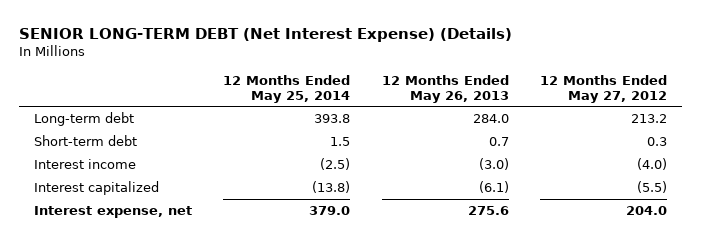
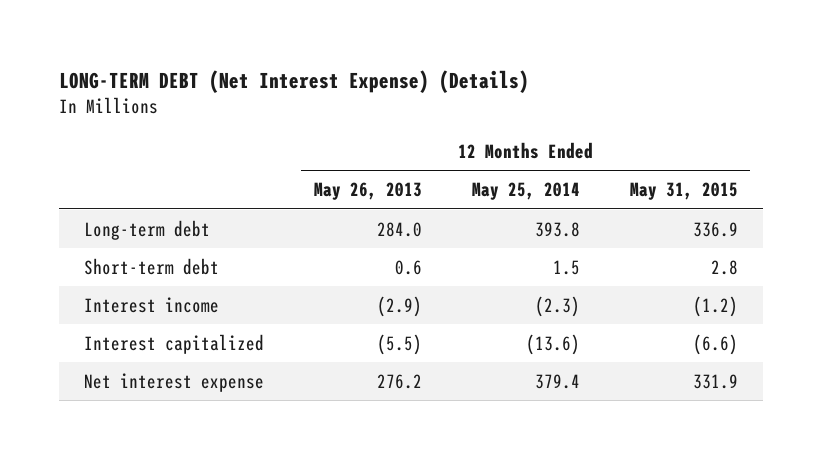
[18,27,512,42] SENIOR LONG-TERM DEBT (Net Interest Expense) (Details) -> [58,69,529,93] LONG-TERM DEBT (Net Interest Expense) (Details)
[539,74,667,103] 12 Months Ended May 27, 2012 -> none
none -> [629,181,738,200] May 31, 2015
[488,137,509,147] 0.7 -> [394,259,422,275] 0.6
[320,158,351,171] (2.5) -> [534,295,580,317] (2.3)
[478,158,509,171] (3.0) -> [376,295,422,317] (2.9)
[312,181,351,194] (13.8) -> [525,333,580,355] (13.6)
[478,181,509,194] (6.1) -> [376,333,422,355] (5.5)
[34,206,193,219] Interest expense, net -> [83,372,264,392] Net interest expense
[309,206,351,216] 379.0 -> [534,373,580,389] 379.4
[467,206,509,216] 275.6 -> [376,373,422,389] 276.2

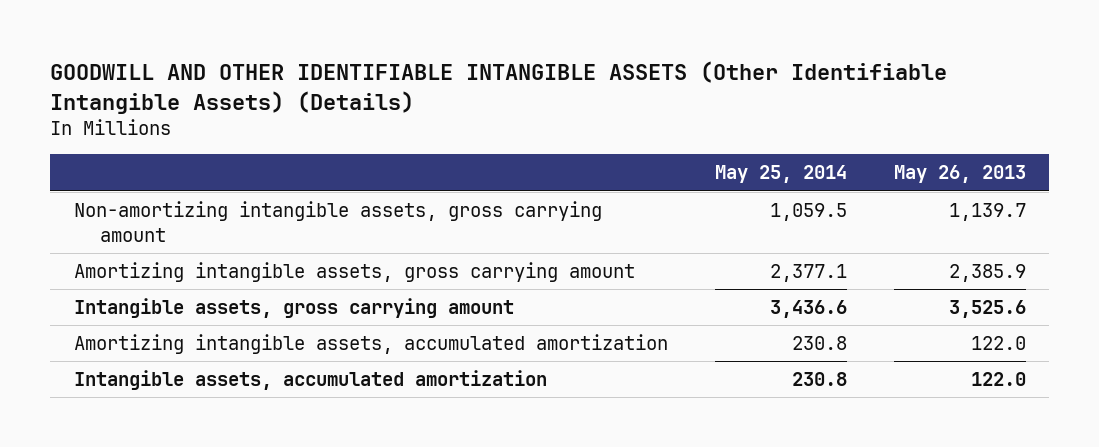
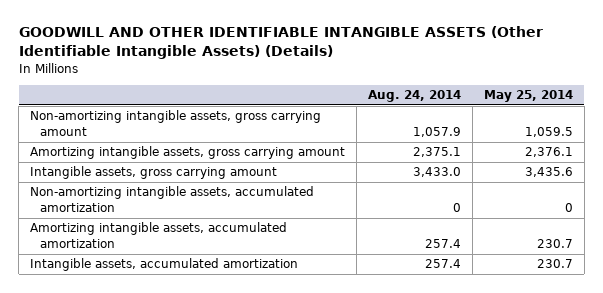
[893,165,1026,184] May 26, 2013 -> none
none -> [367,90,461,103] Aug. 24, 2014
[769,264,847,283] 2,377.1 -> [524,147,573,158] 2,376.1
[769,300,847,319] 3,436.6 -> [524,167,573,178] 3,435.6
none -> [29,186,314,213] Non-amortizing intangible assets, accumulated amortization
[791,336,847,351] 230.8 -> [536,239,573,249] 230.7
[791,372,847,387] 230.8 -> [536,259,573,269] 230.7

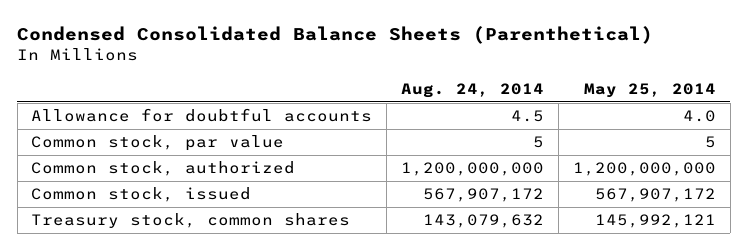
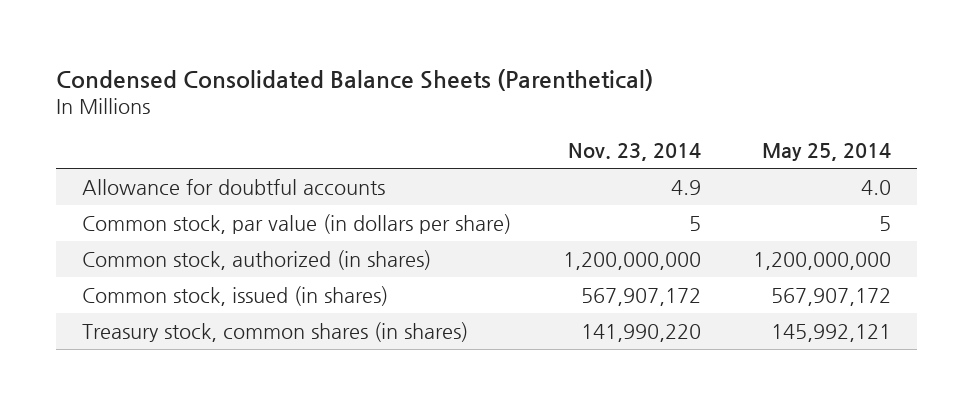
[401,82,545,98] Aug. 24, 2014 -> none
none -> [568,143,702,162] Nov. 23, 2014
[31,135,285,152] Common stock, par value -> [82,213,512,234] Common stock, par value (in dollars per share)
[31,161,296,177] Common stock, authorized -> [82,249,432,270] Common stock, authorized (in shares)
[31,187,252,203] Common stock, issued -> [82,285,389,306] Common stock, issued (in shares)
[31,213,351,229] Treasury stock, common shares -> [82,321,469,342] Treasury stock, common shares (in shares)

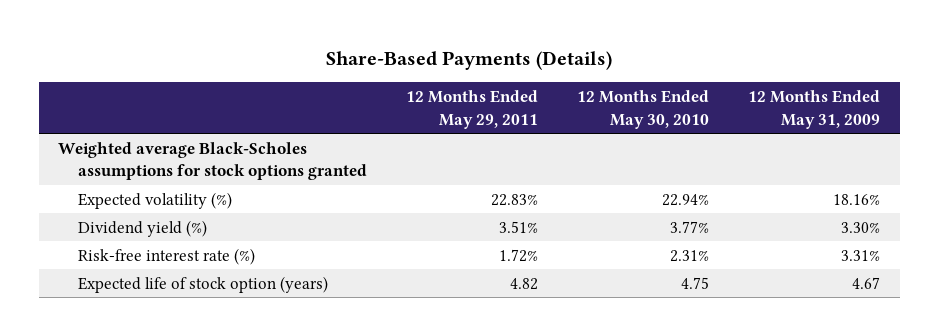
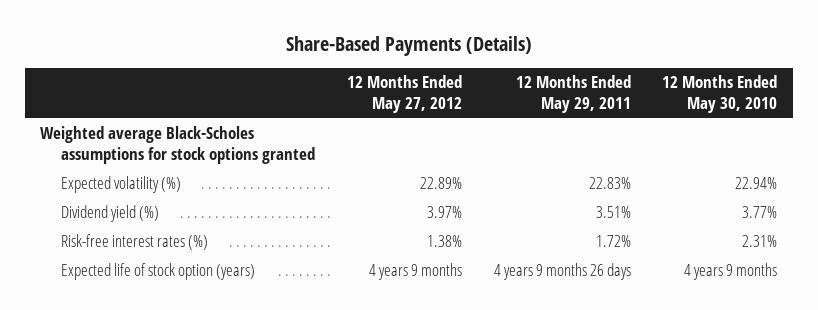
[748,90,881,129] 12 Months Ended May 31, 2009 -> none
none -> [346,75,462,114] 12 Months Ended May 27, 2012
[77,247,255,265] Risk-free interest rate (%) -> [61,234,209,251] Risk-free interest rates (%)
[510,277,539,290] 4.82 -> [493,263,631,281] 4 years 9 months 26 days
[681,276,710,289] 4.75 -> [684,263,778,281] 4 years 9 months

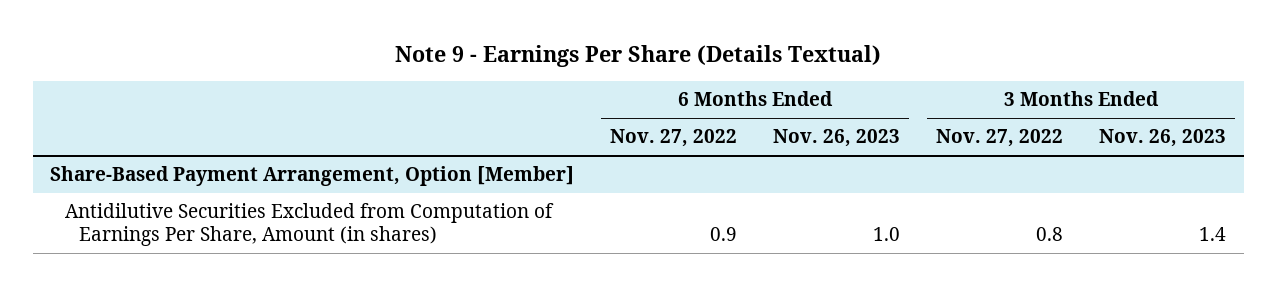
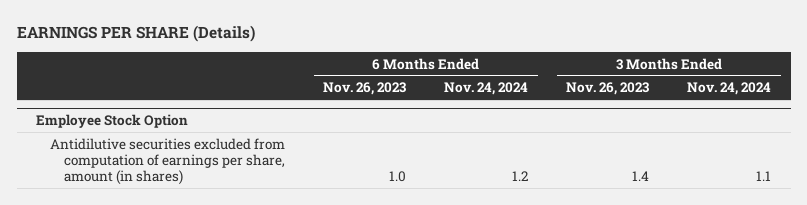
[395,44,882,67] Note 9 - Earnings Per Share (Details Textual) -> [16,25,255,43] EARNINGS PER SHARE (Details)
[610,129,738,148] Nov. 27, 2022 -> none
[935,129,1063,148] Nov. 27, 2022 -> none
none -> [444,82,529,96] Nov. 24, 2024
none -> [687,82,772,96] Nov. 24, 2024
[50,166,575,187] Share-Based Payment Arrangement, Option [Member] -> [35,113,188,128] Employee Stock Option
[64,203,554,247] Antidilutive Securities Excluded from Computation of Earnings Per Share, Amount (in shares) -> [50,137,286,185] Antidilutive securities excluded from computation of earnings per share, amount (in shares)

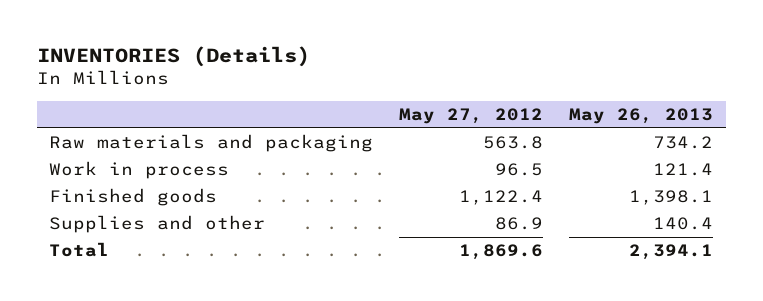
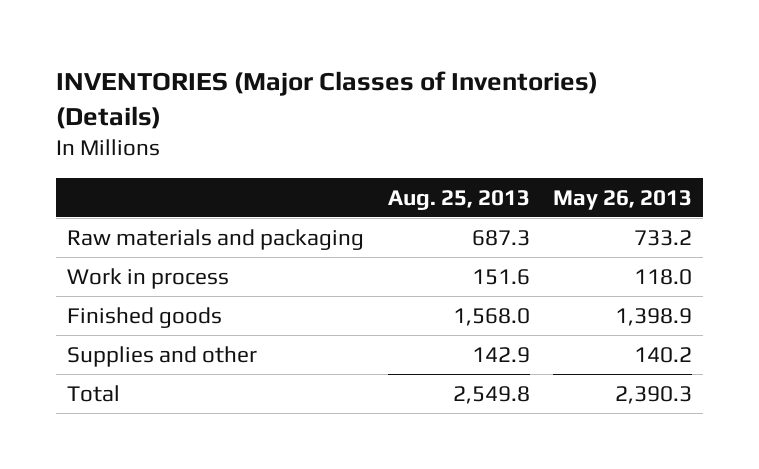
[36,46,310,68] INVENTORIES (Details) -> [55,71,598,130] INVENTORIES (Major Classes of Inventories) (Details)
[399,108,544,125] May 27, 2012 -> none
none -> [387,189,530,210] Aug. 25, 2013
[653,136,714,150] 734.2 -> [633,229,692,246] 733.2
[653,163,714,177] 121.4 -> [633,268,692,285] 118.0
[629,190,714,206] 1,398.1 -> [614,307,692,326] 1,398.9
[653,217,714,231] 140.4 -> [633,346,692,363] 140.2
[629,244,714,261] 2,394.1 -> [614,385,692,404] 2,390.3

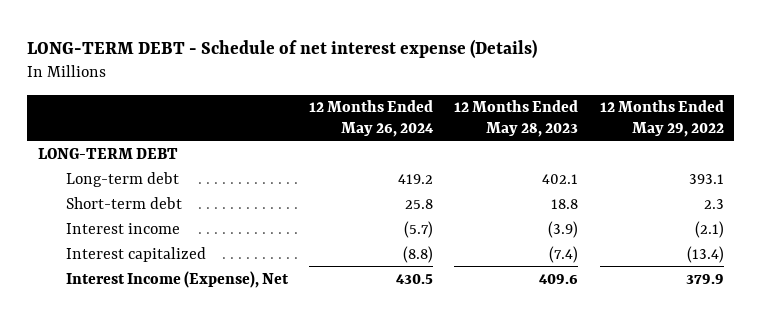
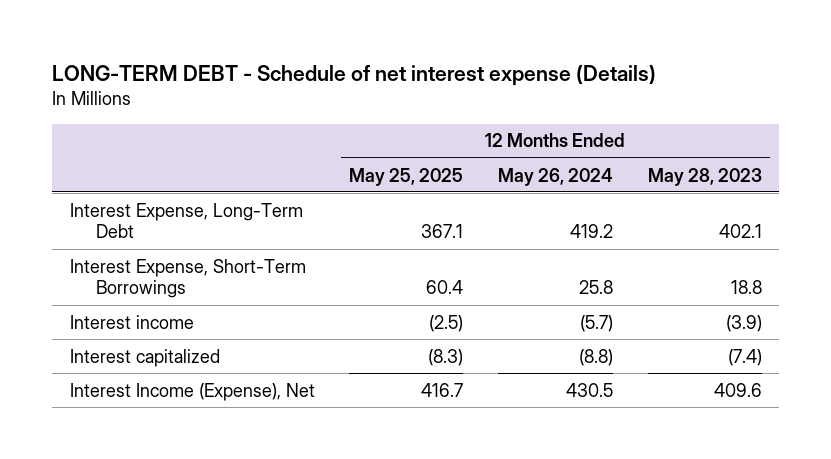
[599,100,724,137] 12 Months Ended May 29, 2022 -> none
none -> [349,167,464,186] May 25, 2025
[38,147,179,159] LONG-TERM DEBT -> none
[65,171,179,187] Long-term debt -> [69,202,303,239] Interest Expense, Long-Term Debt
[65,196,182,209] Short-term debt -> [69,258,306,299] Interest Expense, Short-Term Borrowings

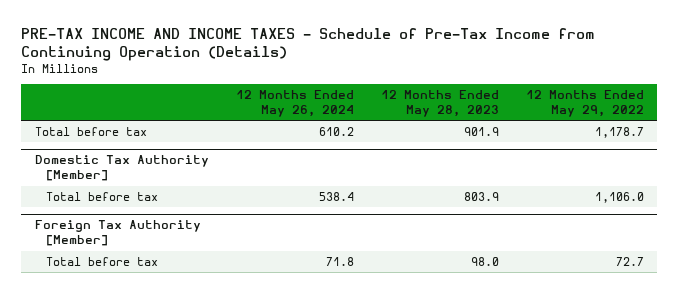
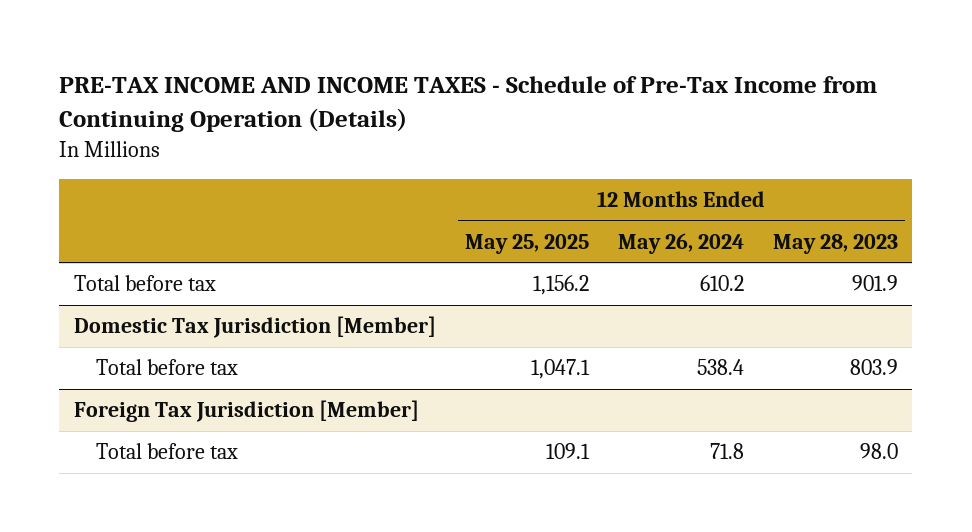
[525,90,644,118] 12 Months Ended May 29, 2022 -> none
none -> [464,233,589,254] May 25, 2025
[34,155,209,182] Domestic Tax Authority [Member] -> [73,316,436,339] Domestic Tax Jurisdiction [Member]
[34,220,201,247] Foreign Tax Authority [Member] -> [73,400,419,423] Foreign Tax Jurisdiction [Member]

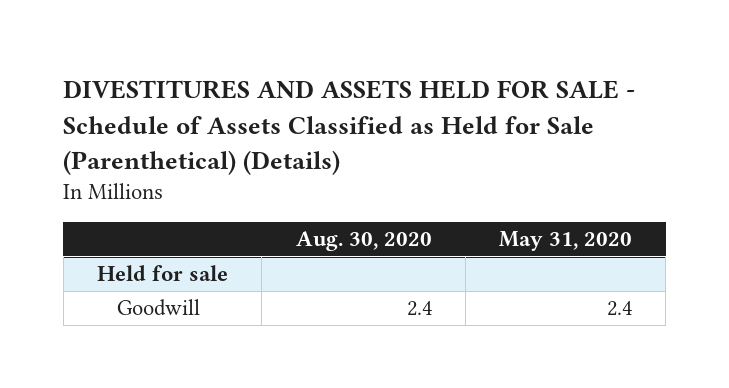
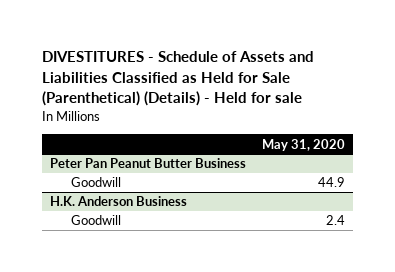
[63,80,636,175] DIVESTITURES AND ASSETS HELD FOR SALE - Schedule of Assets Classified as Held for Sale (Parenthetical) (Details) -> [41,51,314,107] DIVESTITURES - Schedule of Assets and Liabilities Classified as Held for Sale (Parenthetical) (Details) - Held for sale
[295,231,432,252] Aug. 30, 2020 -> none
[97,265,229,282] Held for sale -> [49,158,246,169] Peter Pan Peanut Butter Business
none -> [70,177,121,188] Goodwill
none -> [49,196,187,207] H.K. Anderson Business

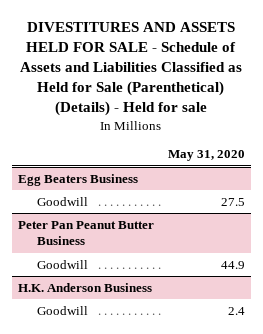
[41,51,314,107] DIVESTITURES - Schedule of Assets and Liabilities Classified as Held for Sale (Parenthetical) (Details) - Held for sale -> [20,21,243,117] DIVESTITURES AND ASSETS HELD FOR SALE - Schedule of Assets and Liabilities Classified as Held for Sale (Parenthetical) (Details) - Held for sale
none -> [18,173,139,186] Egg Beaters Business
none -> [37,196,89,206] Goodwill

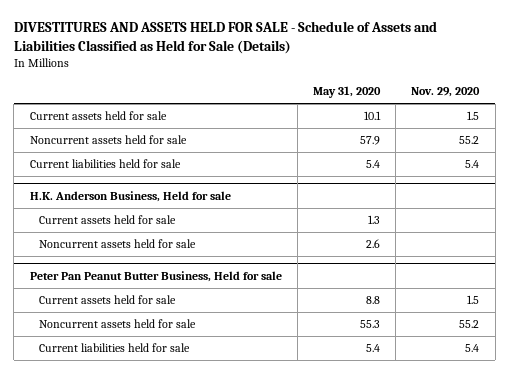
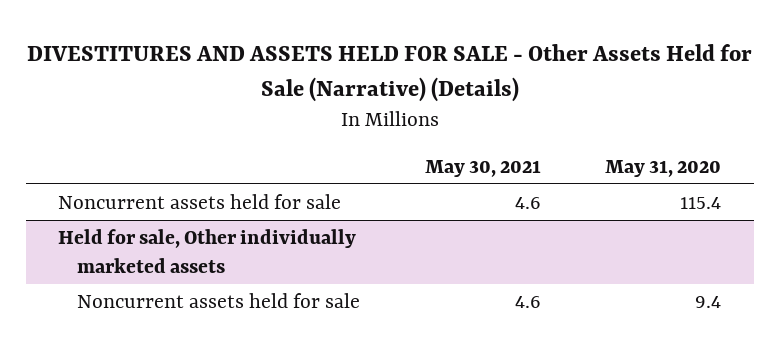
[13,21,437,55] DIVESTITURES AND ASSETS HELD FOR SALE - Schedule of Assets and Liabilities Classified as Held for Sale (Details) -> [26,43,752,102] DIVESTITURES AND ASSETS HELD FOR SALE - Other Assets Held for Sale (Narrative) (Details)
[411,87,481,98] Nov. 29, 2020 -> none
none -> [424,159,541,177] May 30, 2021
[29,111,167,121] Current assets held for sale -> none
[29,159,181,169] Current liabilities held for sale -> none
[29,190,231,202] H.K. Anderson Business, Held for sale -> none
[38,215,176,225] Current assets held for sale -> none
[29,270,282,282] Peter Pan Peanut Butter Business, Held for sale -> none
[38,295,176,305] Current assets held for sale -> none
[38,319,196,329] Noncurrent assets held for sale -> none
[38,343,190,353] Current liabilities held for sale -> none
[360,136,381,146] 57.9 -> [680,196,722,209] 115.4
none -> [58,228,357,273] Held for sale, Other individually marketed assets
[366,239,381,249] 2.6 -> [695,295,722,308] 9.4

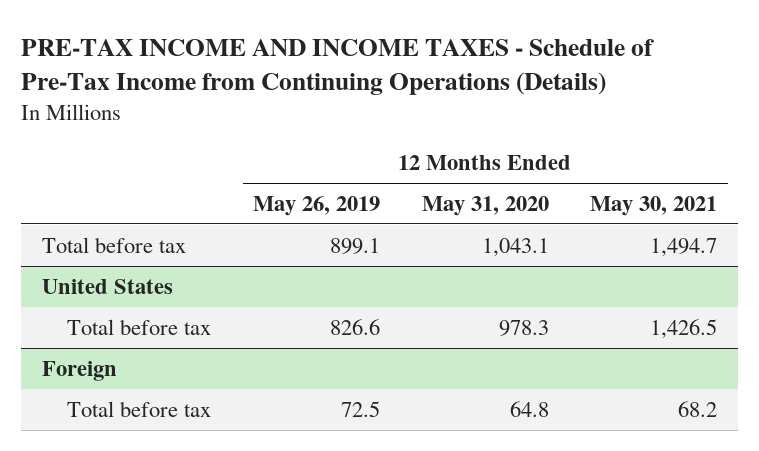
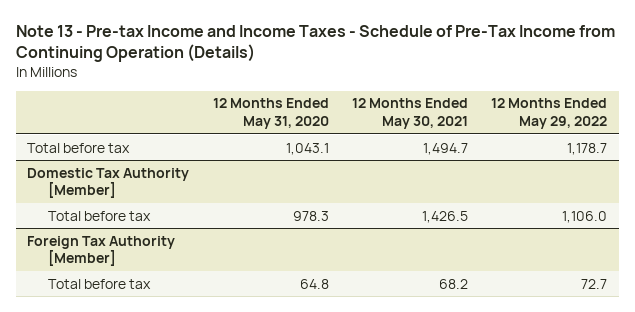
[21,38,655,96] PRE-TAX INCOME AND INCOME TAXES - Schedule of Pre-Tax Income from Continuing Operations (Details) -> [15,25,615,63] Note 13 - Pre-tax Income and Income Taxes - Schedule of Pre-Tax Income from Continuing Operation (Details)
[253,195,381,216] May 26, 2019 -> none
none -> [491,98,608,130] 12 Months Ended May 29, 2022
[42,278,174,294] United States -> [27,167,190,199] Domestic Tax Authority [Member]
[42,360,118,381] Foreign -> [27,235,176,267] Foreign Tax Authority [Member]

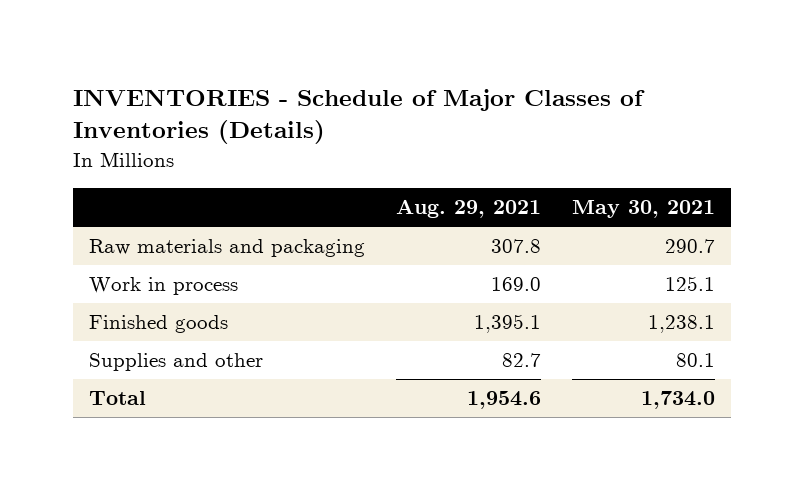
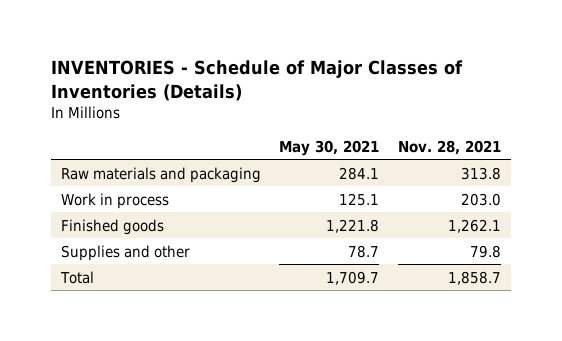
[395,199,541,219] Aug. 29, 2021 -> none
none -> [398,139,502,155] Nov. 28, 2021
[665,239,716,254] 290.7 -> [339,166,380,180] 284.1
[648,315,716,334] 1,238.1 -> [326,218,380,233] 1,221.8
[676,353,716,368] 80.1 -> [348,244,380,258] 78.7
[641,391,716,410] 1,734.0 -> [326,270,380,285] 1,709.7

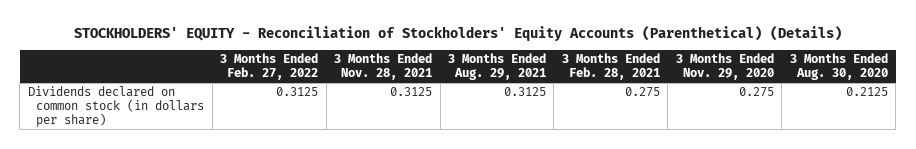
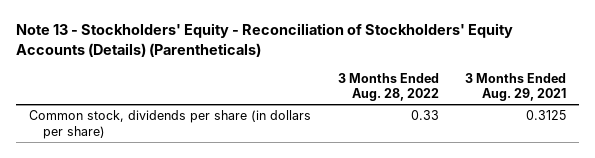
[73,26,842,42] STOCKHOLDERS' EQUITY - Reconciliation of Stockholders' Equity Accounts (Parenthetical) (Details) -> [16,23,514,57] Note 13 - Stockholders' Equity - Reconciliation of Stockholders' Equity Accounts (Details) (Parentheticals)
[220,53,319,81] 3 Months Ended Feb. 27, 2022 -> none
[334,53,433,81] 3 Months Ended Nov. 28, 2021 -> none
[561,53,660,81] 3 Months Ended Feb. 28, 2021 -> none
[675,53,774,81] 3 Months Ended Nov. 29, 2020 -> none
[789,53,888,81] 3 Months Ended Aug. 30, 2020 -> none
none -> [337,72,439,101] 3 Months Ended Aug. 28, 2022
[27,86,205,128] Dividends declared on common stock (in dollars per share) -> [29,110,312,139] Common stock, dividends per share (in dollars per share)

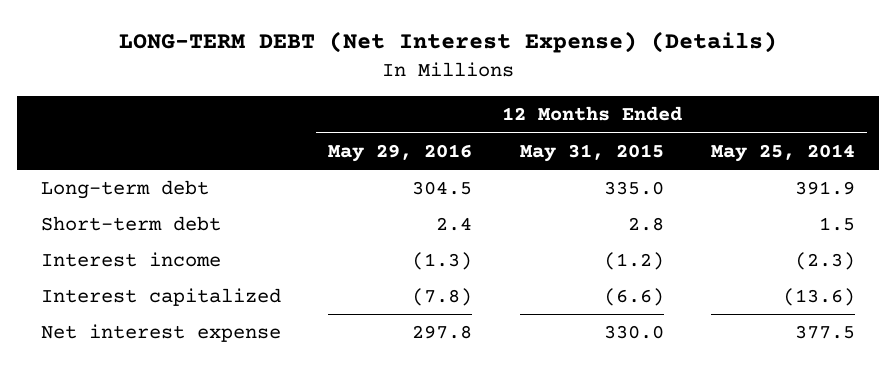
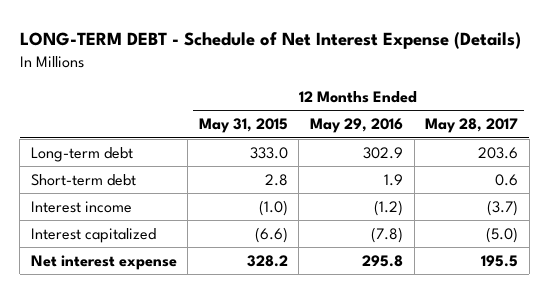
[118,31,777,54] LONG-TERM DEBT (Net Interest Expense) (Details) -> [19,31,521,49] LONG-TERM DEBT - Schedule of Net Interest Expense (Details)
[711,143,856,162] May 25, 2014 -> none
none -> [425,118,519,134] May 28, 2017
[412,181,473,196] 304.5 -> [362,147,403,160] 302.9
[603,181,664,196] 335.0 -> [249,147,288,160] 333.0
[436,217,473,232] 2.4 -> [383,174,403,187] 1.9
[412,252,473,271] (1.3) -> [373,200,403,217] (1.2)
[603,252,664,271] (1.2) -> [258,200,288,217] (1.0)
[412,325,473,340] 297.8 -> [361,255,403,268] 295.8
[603,325,664,340] 330.0 -> [246,255,288,268] 328.2

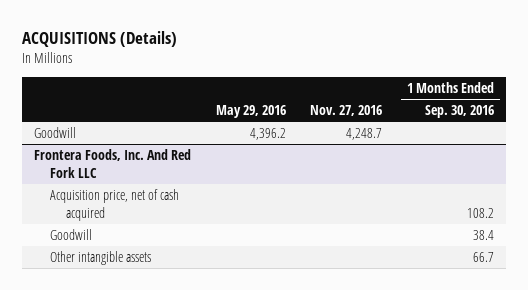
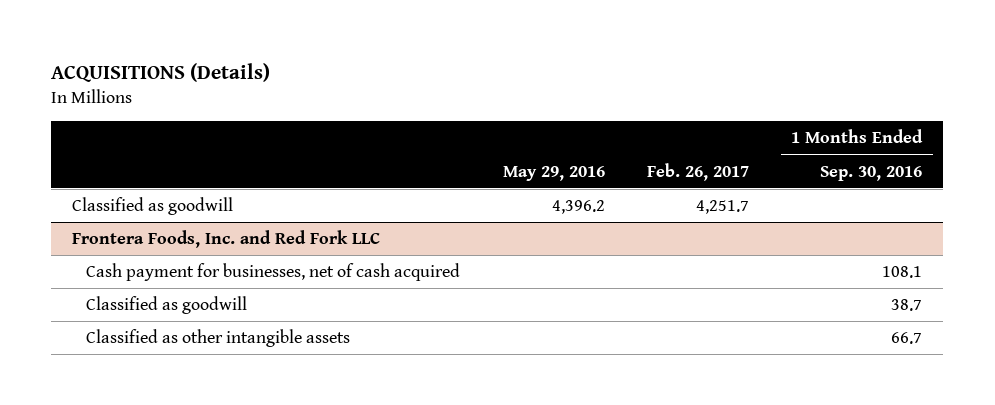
[310,105,383,117] Nov. 27, 2016 -> none
none -> [646,162,749,181] Feb. 26, 2017
[33,127,76,139] Goodwill -> [72,197,234,216] Classified as goodwill
[33,149,191,179] Frontera Foods, Inc. And Red Fork LLC -> [72,230,381,249] Frontera Foods, Inc. and Red Fork LLC
[50,189,180,222] Acquisition price, net of cash acquired -> [86,263,461,282] Cash payment for businesses, net of cash acquired
[467,208,495,219] 108.2 -> [882,266,923,279] 108.1
[50,229,93,241] Goodwill -> [86,296,248,315] Classified as goodwill
[473,230,495,241] 38.4 -> [891,299,923,312] 38.7
[50,251,152,266] Other intangible assets -> [86,329,351,348] Classified as other intangible assets

